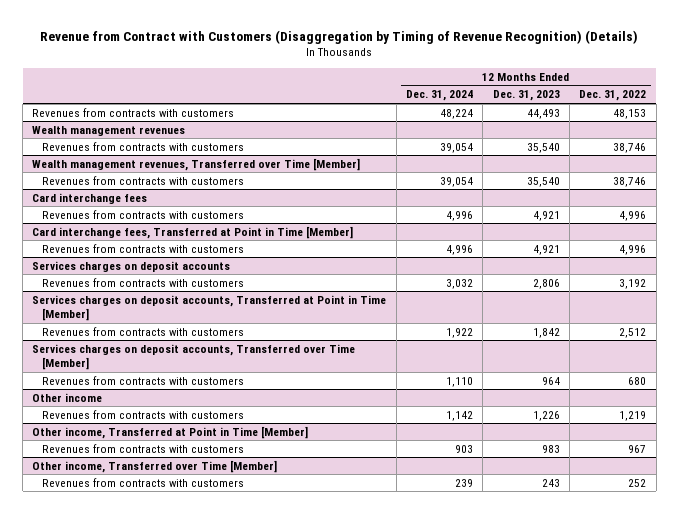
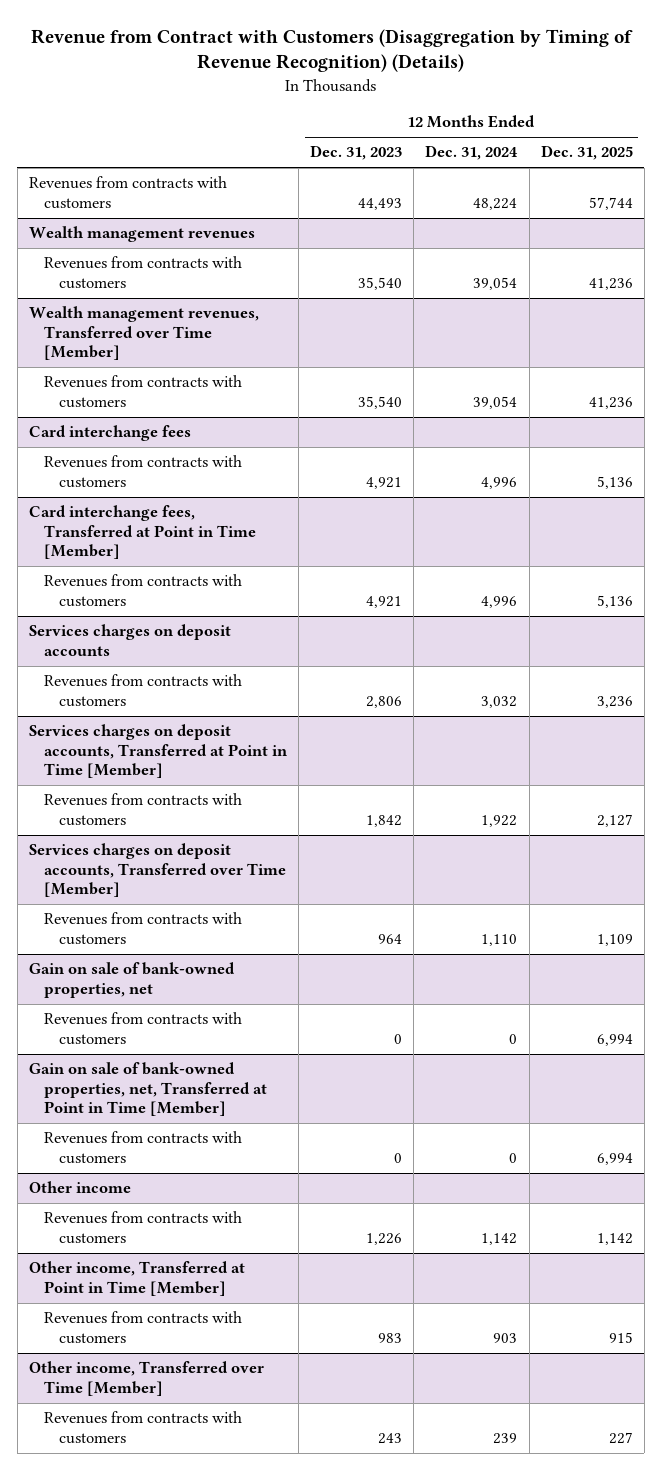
[579,90,647,102] Dec. 31, 2022 -> none
none -> [540,145,633,161] Dec. 31, 2025
none -> [28,962,235,998] Gain on sale of bank-owned properties, net
none -> [44,1012,243,1045] Revenues from contracts with customers
none -> [28,1062,268,1117] Gain on sale of bank-owned properties, net, Transferred at Point in Time [Member]
none -> [44,1131,243,1164] Revenues from contracts with customers

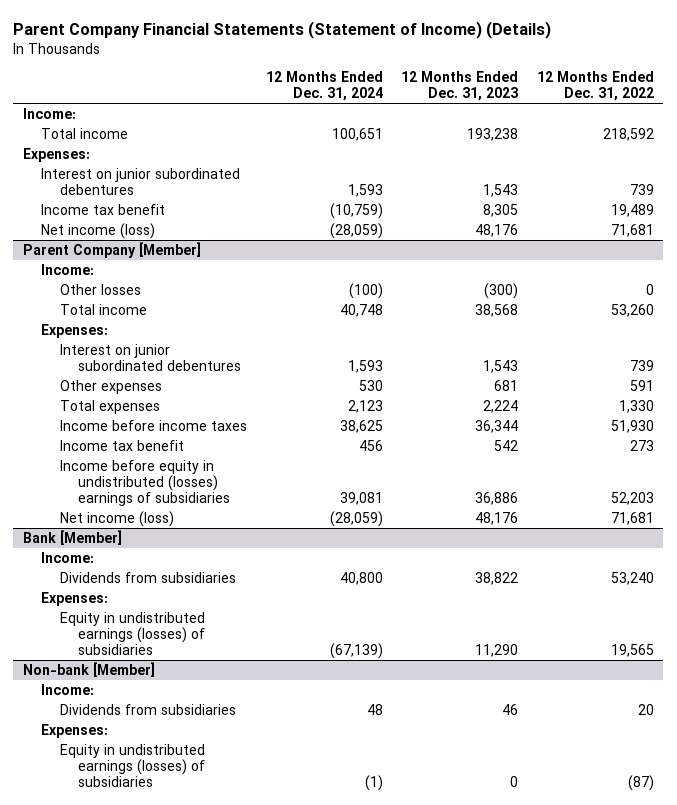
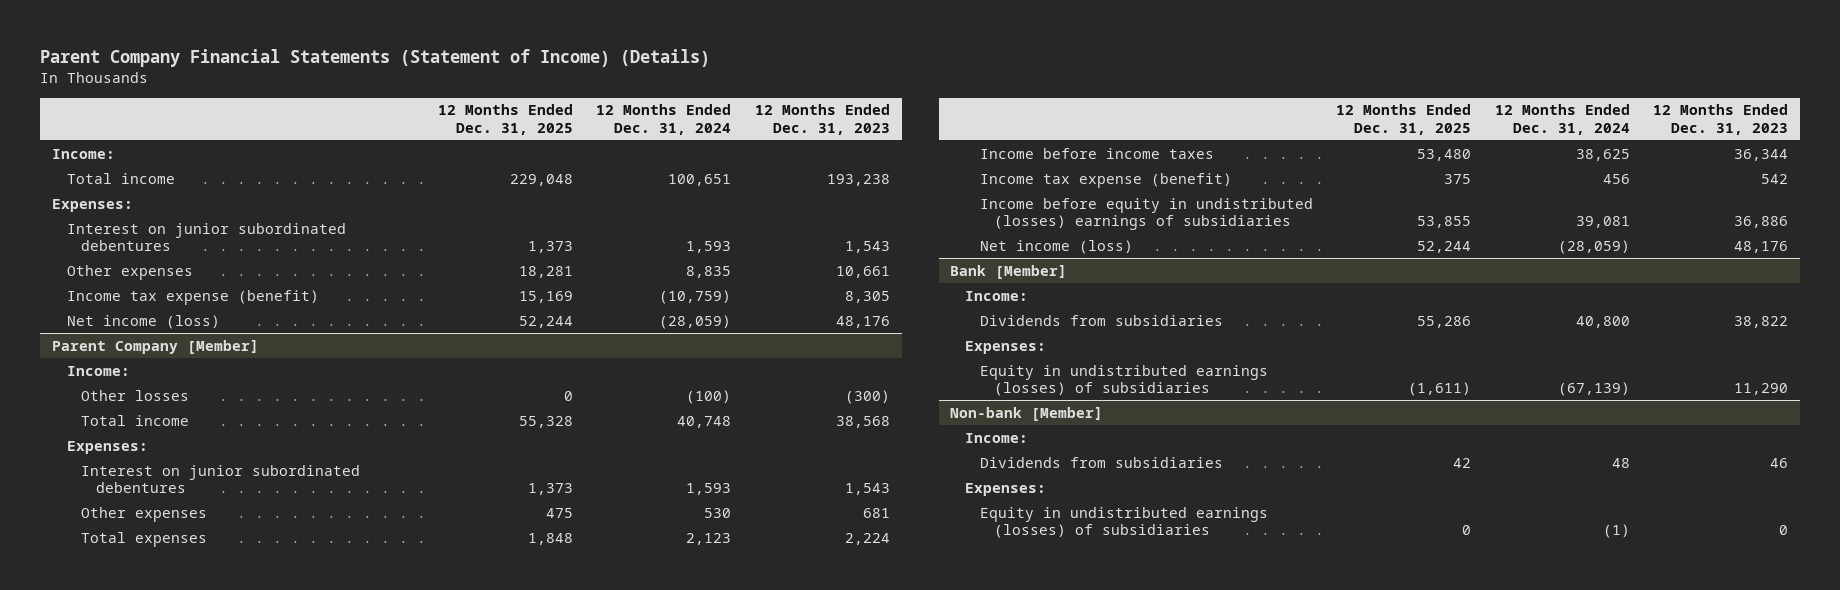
[537,71,655,102] 12 Months Ended Dec. 31, 2022 -> none
none -> [437,104,573,135] 12 Months Ended Dec. 31, 2025
none -> [66,264,193,280] Other expenses
[41,203,166,215] Income tax benefit -> [66,289,319,305] Income tax expense (benefit)
[59,439,184,451] Income tax benefit -> [979,172,1232,188] Income tax expense (benefit)

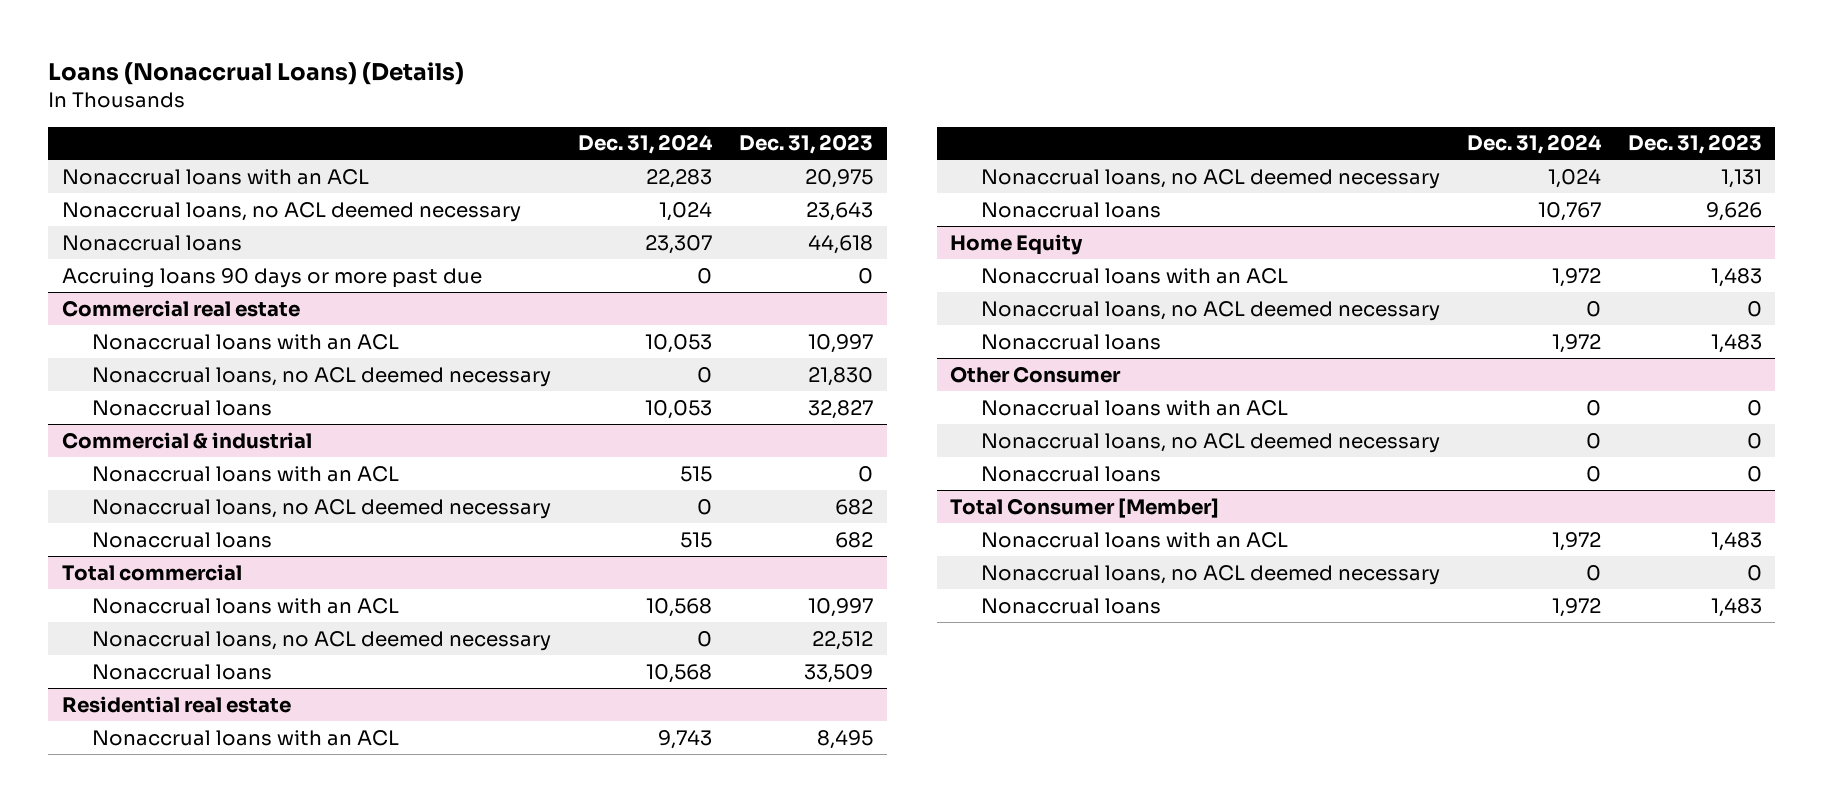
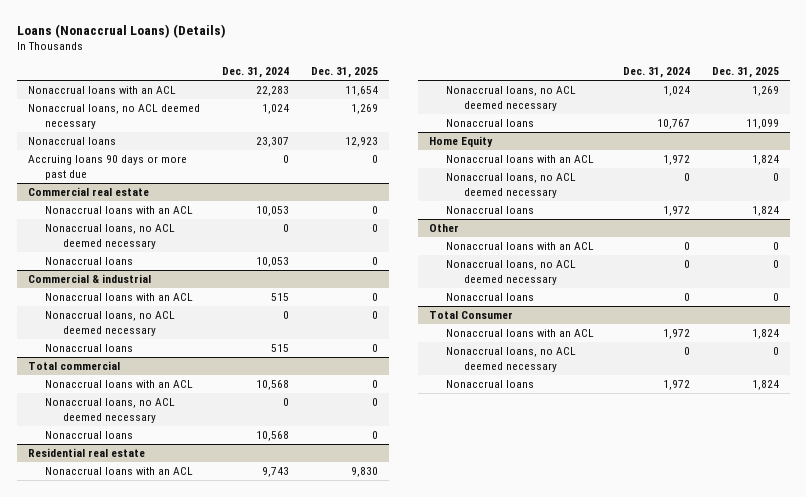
[739,134,874,155] Dec. 31, 2023 -> none
none -> [310,67,378,79] Dec. 31, 2025
[950,365,1122,383] Other Consumer -> [428,224,459,233] Other
[950,497,1220,518] Total Consumer [Member] -> [428,311,513,320] Total Consumer

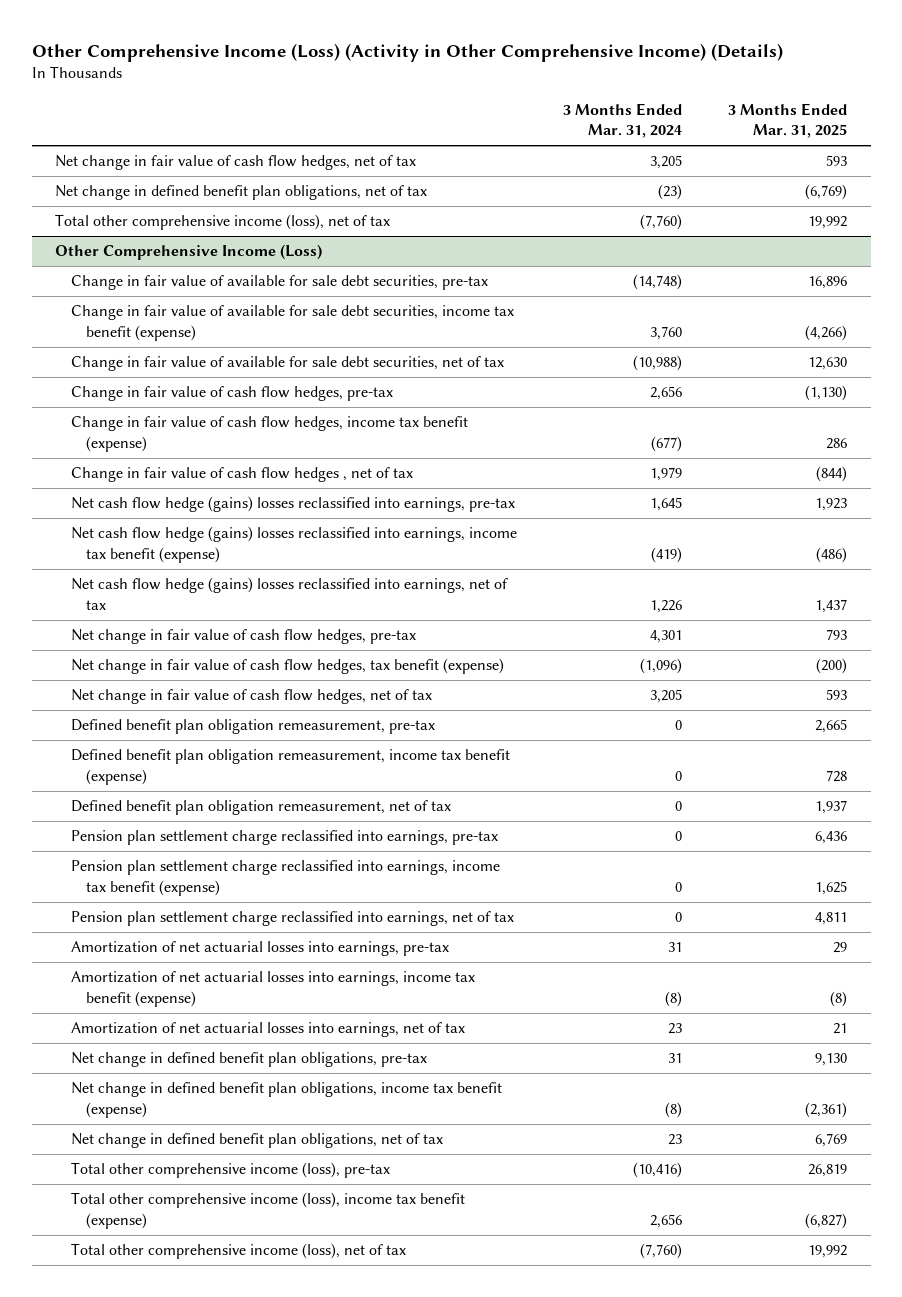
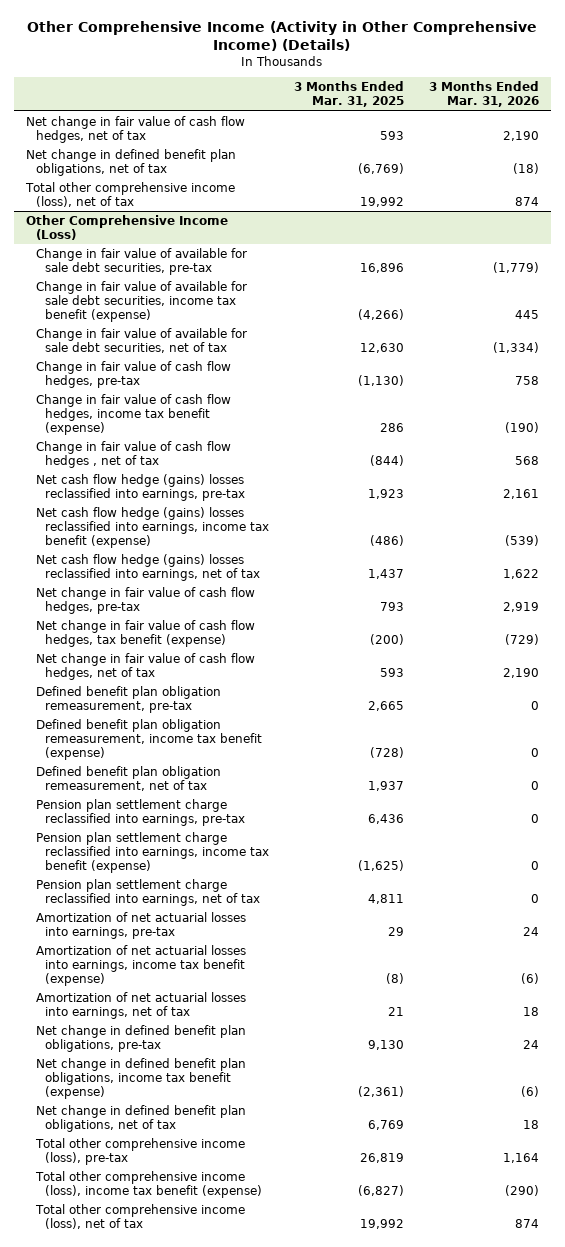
[31,42,783,62] Other Comprehensive Income (Loss) (Activity in Other Comprehensive Income) (Details) -> [27,20,538,51] Other Comprehensive Income (Activity in Other Comprehensive Income) (Details)
[562,102,682,139] 3 Months Ended Mar. 31, 2024 -> none
none -> [428,81,539,108] 3 Months Ended Mar. 31, 2026
[826,769,848,782] 728 -> [370,746,405,758] (728)
[815,880,848,895] 1,625 -> [358,859,405,871] (1,625)

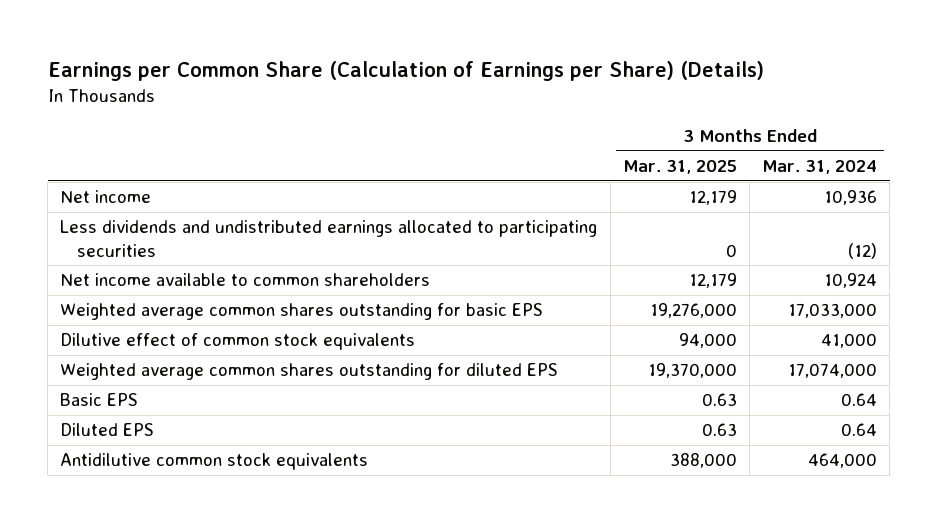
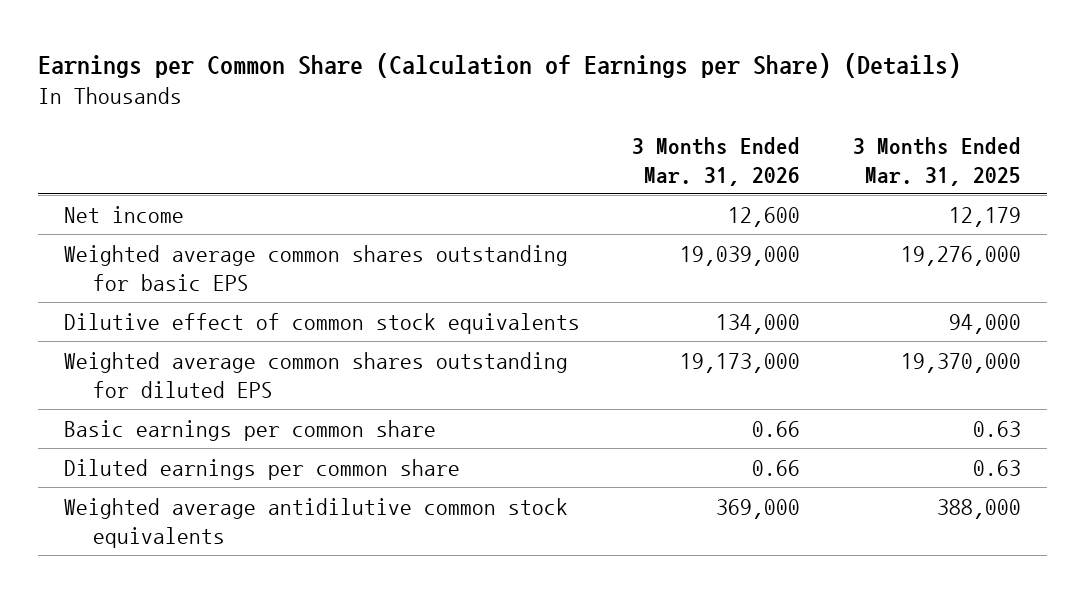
[762,159,878,174] Mar. 31, 2024 -> none
none -> [632,136,801,186] 3 Months Ended Mar. 31, 2026
[60,220,598,257] Less dividends and undistributed earnings allocated to participating securities -> none
[60,273,431,287] Net income available to common shareholders -> none
[60,393,139,407] Basic EPS -> [63,419,436,441] Basic earnings per common share
[60,423,155,437] Diluted EPS -> [63,458,460,480] Diluted earnings per common share
[60,453,369,471] Antidilutive common stock equivalents -> [63,497,568,548] Weighted average antidilutive common stock equivalents

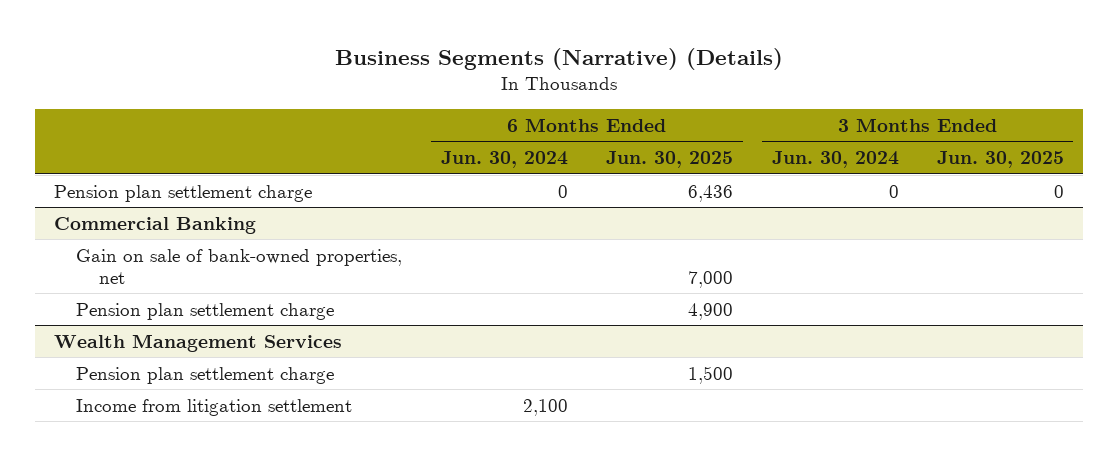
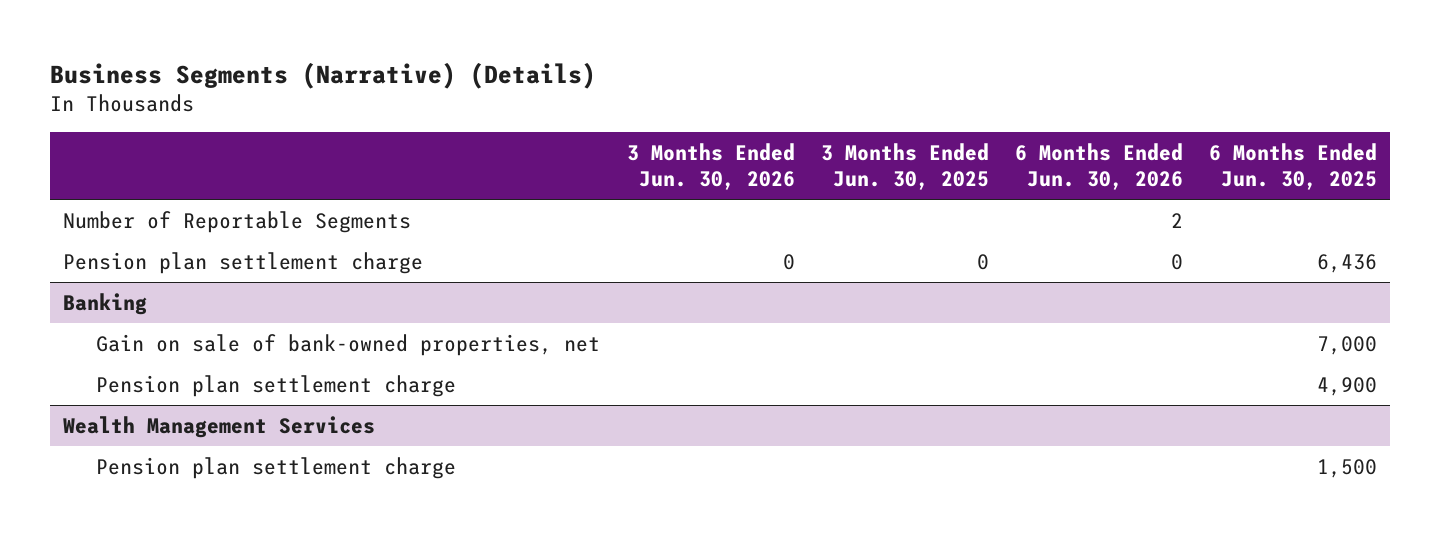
[440,151,568,169] Jun. 30, 2024 -> none
[771,151,899,169] Jun. 30, 2024 -> none
none -> [626,143,795,191] 3 Months Ended Jun. 30, 2026
none -> [1015,143,1184,191] 6 Months Ended Jun. 30, 2026
none -> [62,210,411,233] Number of Reportable Segments
[54,216,257,234] Commercial Banking -> [62,292,147,315] Banking
[76,398,353,416] Income from litigation settlement -> none

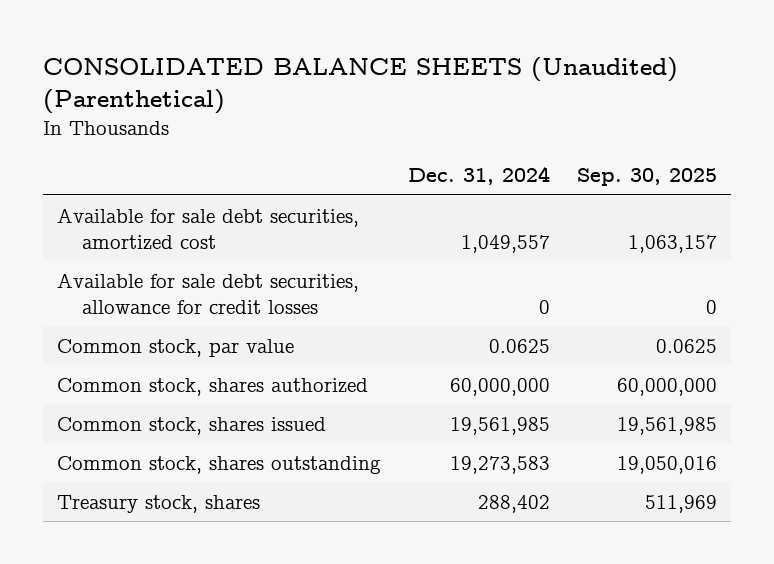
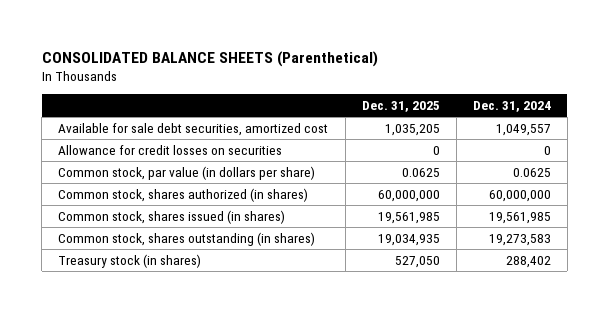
[43,57,679,115] CONSOLIDATED BALANCE SHEETS (Unaudited) (Parenthetical) -> [41,50,378,67] CONSOLIDATED BALANCE SHEETS (Parenthetical)
[577,168,718,187] Sep. 30, 2025 -> none
none -> [361,100,440,112] Dec. 31, 2025
[56,272,359,315] Available for sale debt securities, allowance for credit losses -> [58,144,283,155] Allowance for credit losses on securities
[56,338,294,357] Common stock, par value -> [58,165,316,180] Common stock, par value (in dollars per share)
[56,377,368,396] Common stock, shares authorized -> [58,187,309,202] Common stock, shares authorized (in shares)
[56,416,326,435] Common stock, shares issued -> [58,209,286,224] Common stock, shares issued (in shares)
[56,455,381,474] Common stock, shares outstanding -> [58,231,316,246] Common stock, shares outstanding (in shares)
[56,494,260,513] Treasury stock, shares -> [58,253,202,268] Treasury stock (in shares)

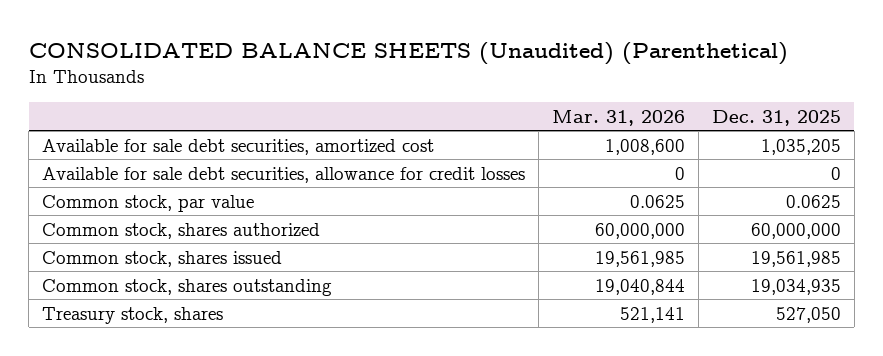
[41,50,378,67] CONSOLIDATED BALANCE SHEETS (Parenthetical) -> [28,41,788,65] CONSOLIDATED BALANCE SHEETS (Unaudited) (Parenthetical)
[472,100,551,112] Dec. 31, 2024 -> none
none -> [552,109,686,126] Mar. 31, 2026
[58,144,283,155] Allowance for credit losses on securities -> [42,166,526,183] Available for sale debt securities, allowance for credit losses
[58,165,316,180] Common stock, par value (in dollars per share) -> [42,194,255,212] Common stock, par value
[58,187,309,202] Common stock, shares authorized (in shares) -> [42,222,321,239] Common stock, shares authorized
[58,209,286,224] Common stock, shares issued (in shares) -> [42,250,283,267] Common stock, shares issued
[58,231,316,246] Common stock, shares outstanding (in shares) -> [42,278,333,296] Common stock, shares outstanding
[58,253,202,268] Treasury stock (in shares) -> [42,306,224,324] Treasury stock, shares

